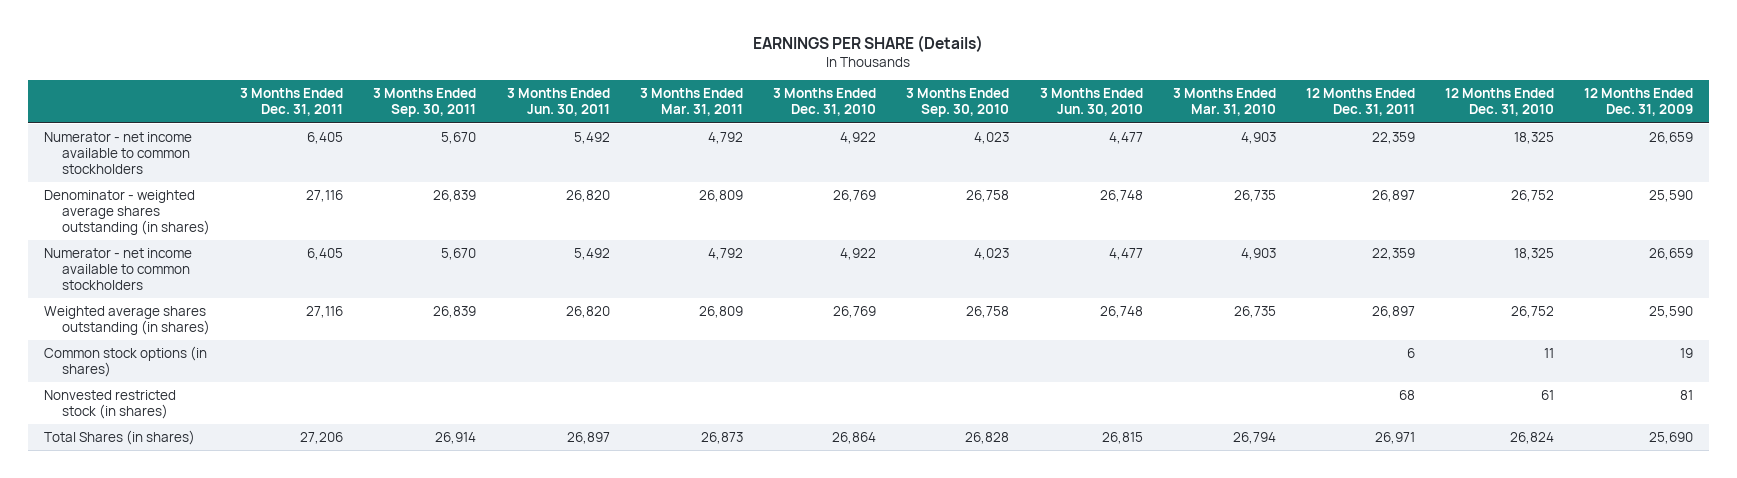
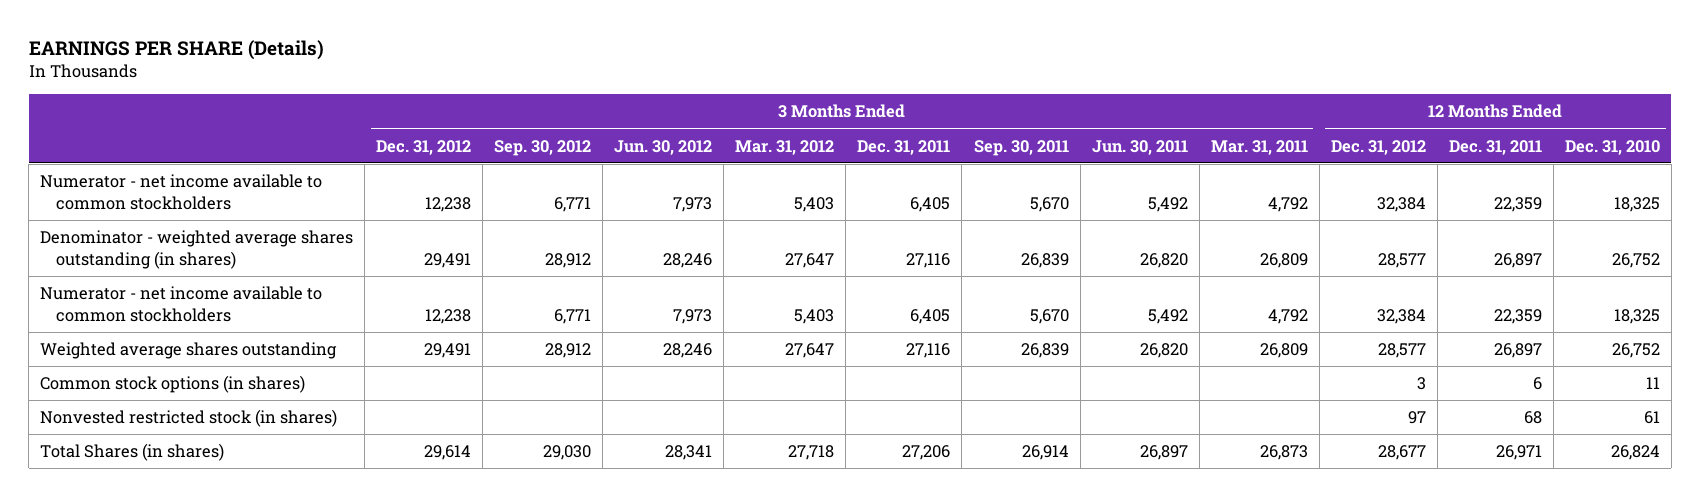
[773,88,877,117] 3 Months Ended Dec. 31, 2010 -> none
[906,88,1010,118] 3 Months Ended Sep. 30, 2010 -> none
[1039,88,1143,117] 3 Months Ended Jun. 30, 2010 -> none
[1172,88,1276,117] 3 Months Ended Mar. 31, 2010 -> none
[1584,88,1694,117] 12 Months Ended Dec. 31, 2009 -> none
none -> [376,139,472,155] Dec. 31, 2012
none -> [494,139,592,156] Sep. 30, 2012
none -> [614,139,713,155] Jun. 30, 2012
none -> [735,139,835,155] Mar. 31, 2012
none -> [1330,139,1426,155] Dec. 31, 2012
[43,306,211,335] Weighted average shares outstanding (in shares) -> [40,342,338,360] Weighted average shares outstanding

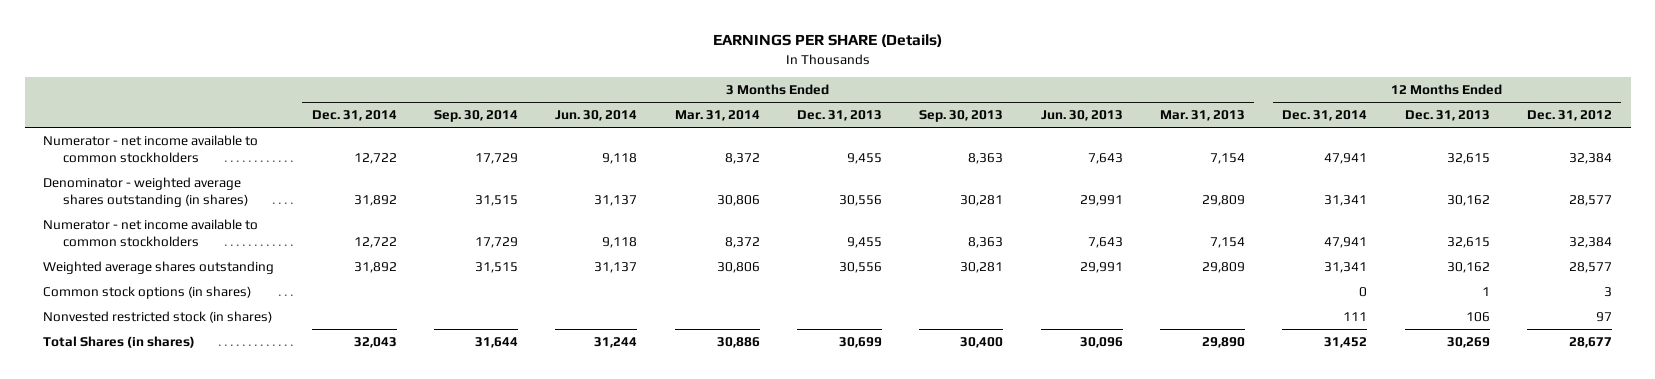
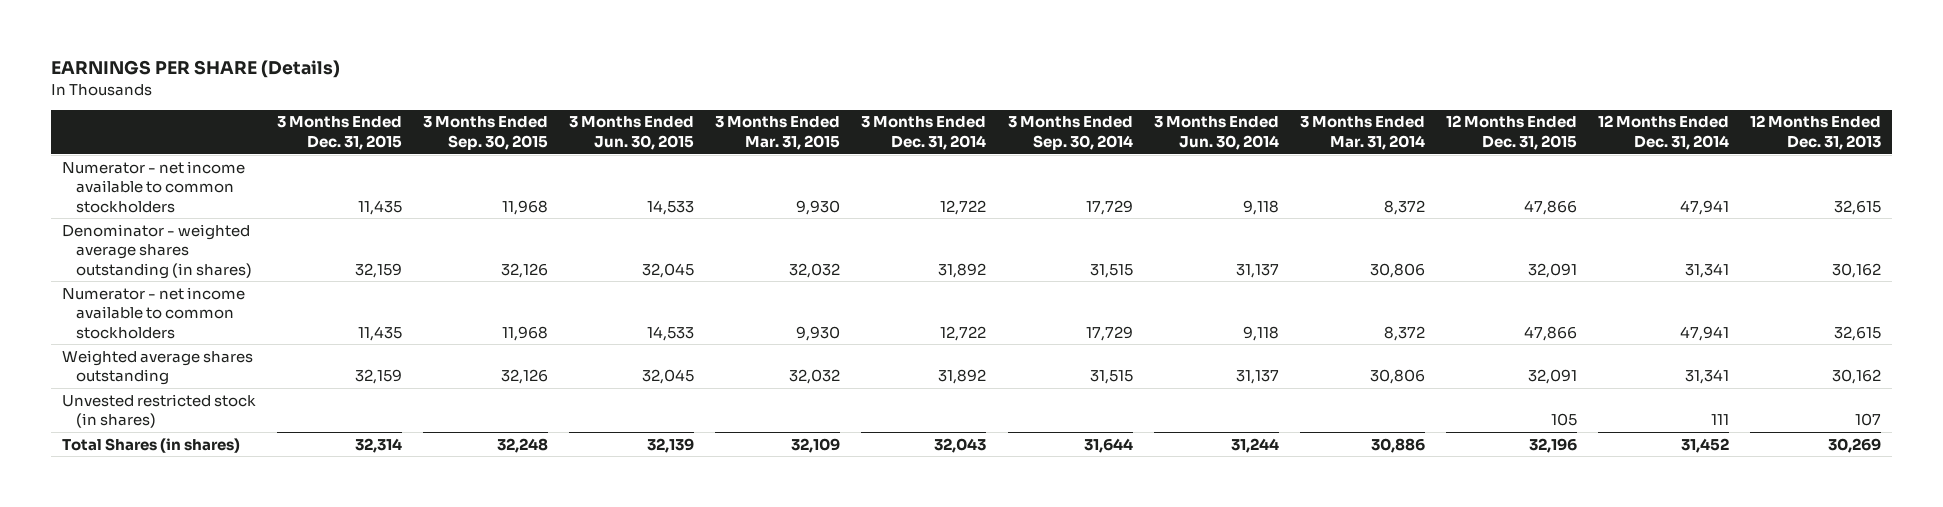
[796,110,882,122] Dec. 31, 2013 -> none
[919,110,1004,123] Sep. 30, 2013 -> none
[1040,110,1123,122] Jun. 30, 2013 -> none
[1159,110,1245,122] Mar. 31, 2013 -> none
[1526,110,1612,122] Dec. 31, 2012 -> none
none -> [276,116,402,150] 3 Months Ended Dec. 31, 2015
none -> [422,116,548,150] 3 Months Ended Sep. 30, 2015
none -> [569,116,695,150] 3 Months Ended Jun. 30, 2015
none -> [715,116,841,150] 3 Months Ended Mar. 31, 2015
none -> [1445,115,1577,150] 12 Months Ended Dec. 31, 2015
[43,285,252,299] Common stock options (in shares) -> none
[43,310,273,323] Nonvested restricted stock (in shares) -> [61,393,256,429] Unvested restricted stock (in shares)
[1465,311,1490,322] 106 -> [1855,413,1882,427] 107

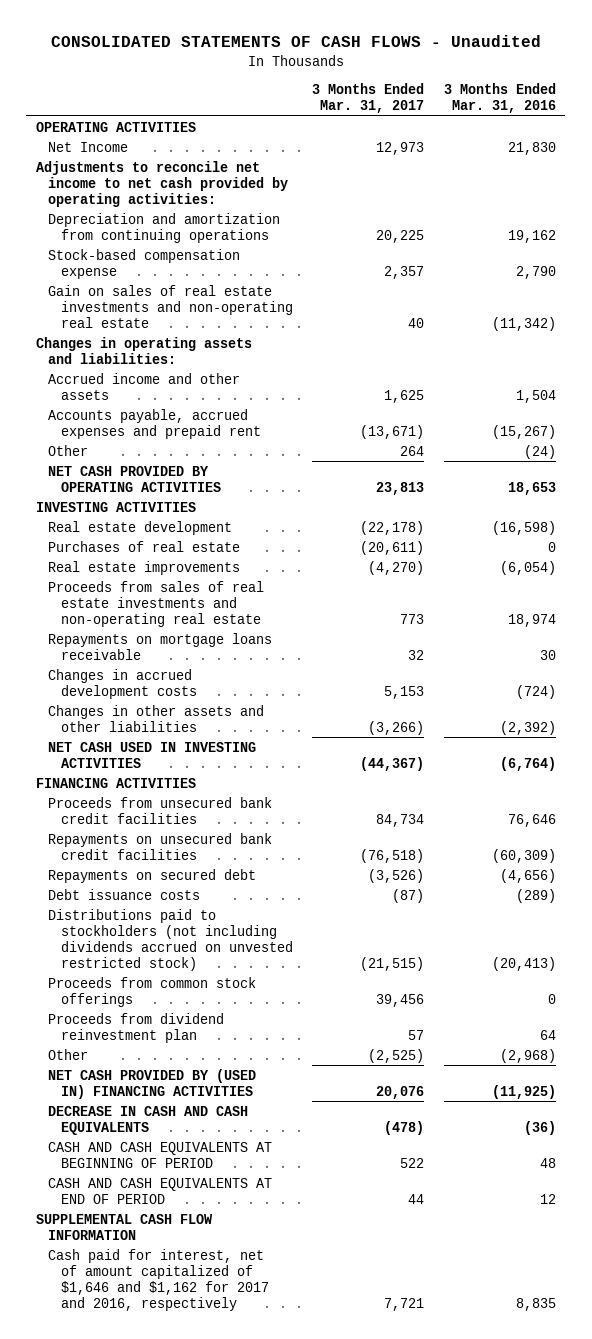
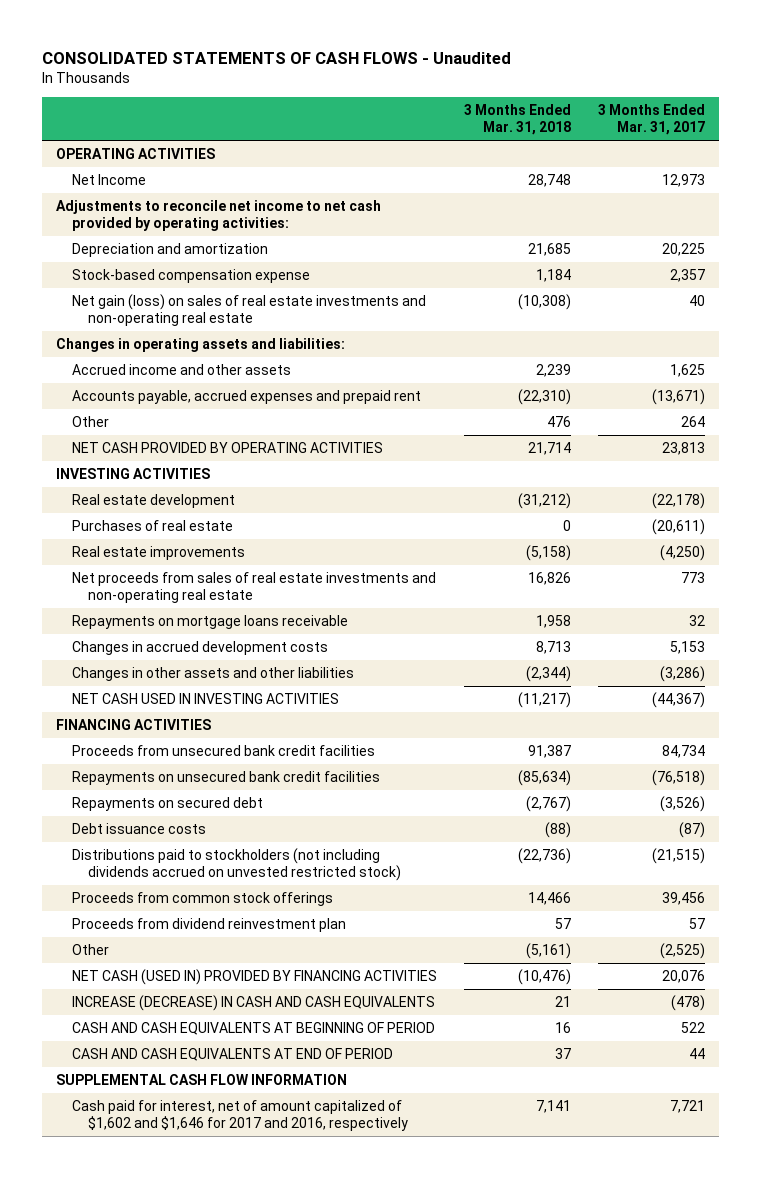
[443,83,556,114] 3 Months Ended Mar. 31, 2016 -> none
none -> [464,104,572,136] 3 Months Ended Mar. 31, 2018
[48,212,281,243] Depreciation and amortization from continuing operations -> [71,242,268,257] Depreciation and amortization
[48,284,294,328] Gain on sales of real estate investments and non-operating real estate -> [71,293,426,326] Net gain (loss) on sales of real estate investments and non-operating real estate
[368,560,425,575] (4,270) -> [660,544,706,561] (4,250)
[48,580,265,627] Proceeds from sales of real estate investments and non-operating real estate -> [71,571,436,603] Net proceeds from sales of real estate investments and non-operating real estate
[368,720,425,735] (3,266) -> [660,665,706,682] (3,286)
[48,1068,257,1099] NET CASH PROVIDED BY (USED IN) FINANCING ACTIVITIES -> [71,968,437,985] NET CASH (USED IN) PROVIDED BY FINANCING ACTIVITIES
[48,1105,249,1135] DECREASE IN CASH AND CASH EQUIVALENTS -> [71,994,435,1011] INCREASE (DECREASE) IN CASH AND CASH EQUIVALENTS
[48,1248,270,1311] Cash paid for interest, net of amount capitalized of $1,646 and $1,162 for 2017 and 2016, respectively -> [71,1099,408,1131] Cash paid for interest, net of amount capitalized of $1,602 and $1,646 for 2017 and 2016, respectively

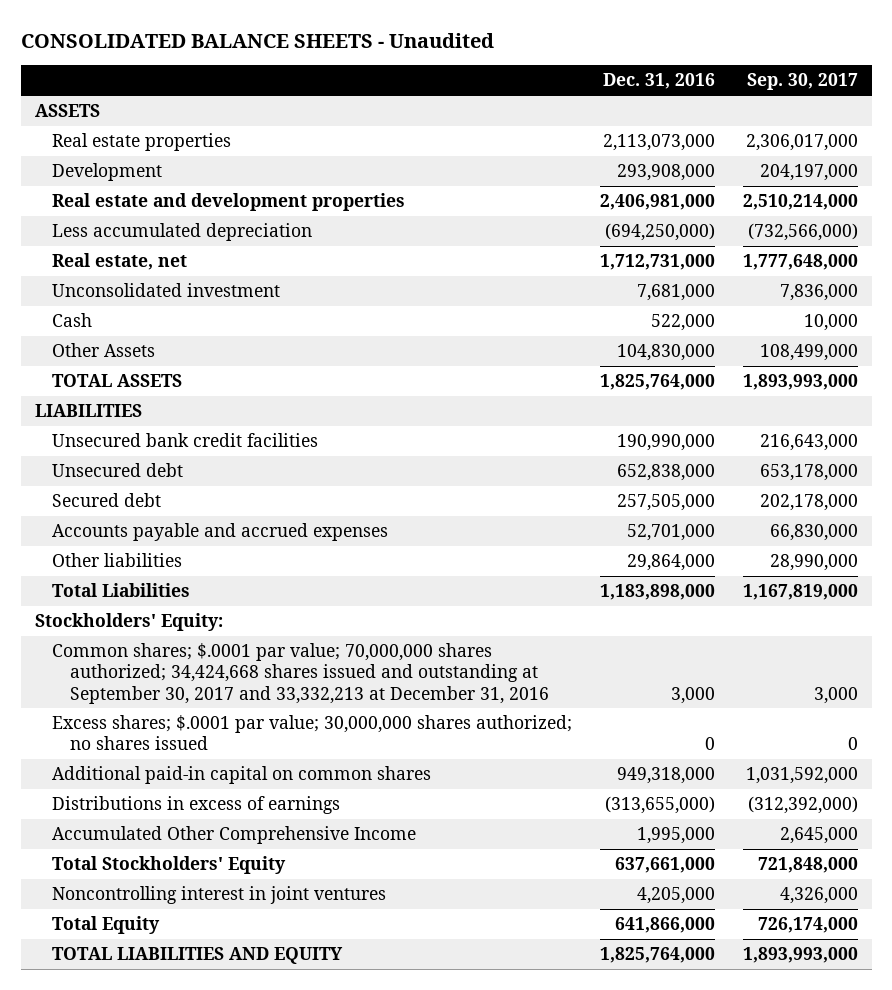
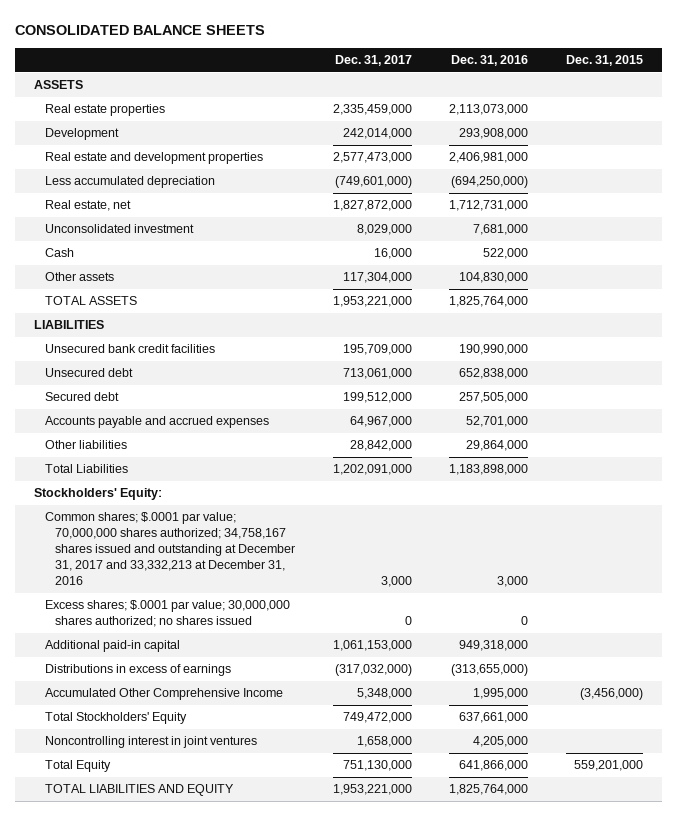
[20,32,494,48] CONSOLIDATED BALANCE SHEETS - Unaudited -> [15,25,266,36] CONSOLIDATED BALANCE SHEETS
[746,73,858,91] Sep. 30, 2017 -> none
none -> [334,55,412,67] Dec. 31, 2017
none -> [565,55,643,67] Dec. 31, 2015
[52,343,156,358] Other Assets -> [44,272,114,282] Other assets
[52,643,549,704] Common shares; $.0001 par value; 70,000,000 shares authorized; 34,424,668 shares issued and outstanding at September 30, 2017 and 33,332,213 at December 31, 2016 -> [44,512,295,586] Common shares; $.0001 par value; 70,000,000 shares authorized; 34,758,167 shares issued and outstanding at December 31, 2017 and 33,332,213 at December 31, 2016
[52,766,432,785] Additional paid-in capital on common shares -> [44,640,180,653] Additional paid-in capital

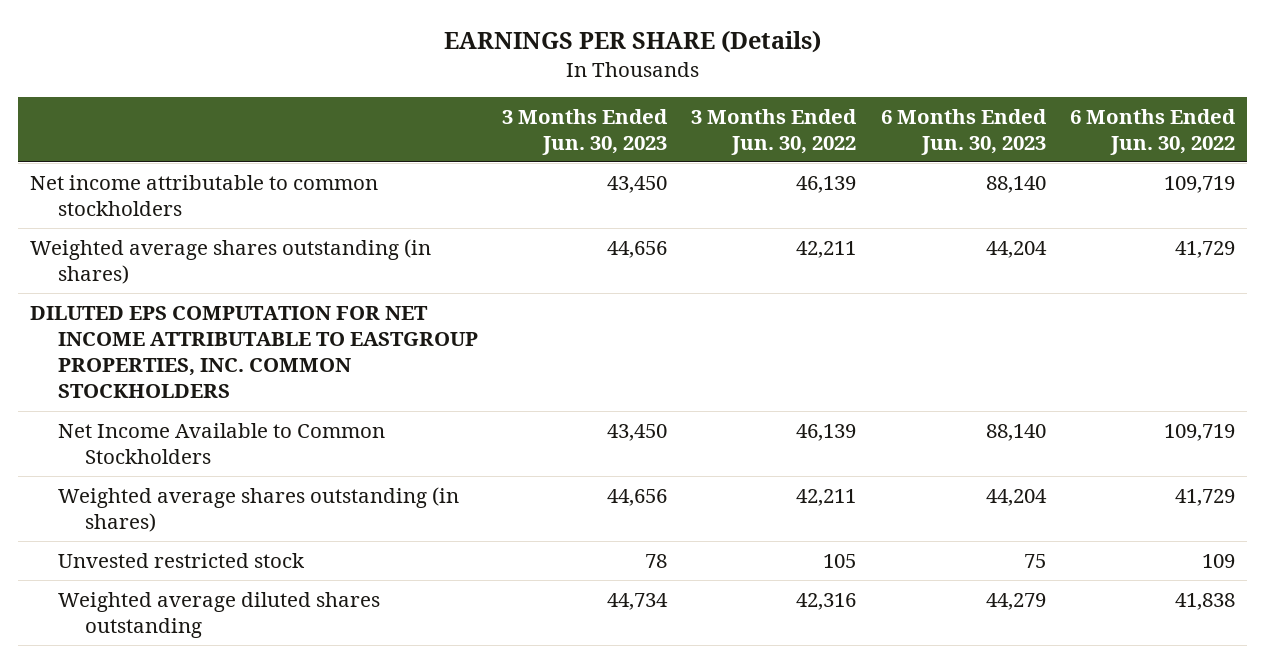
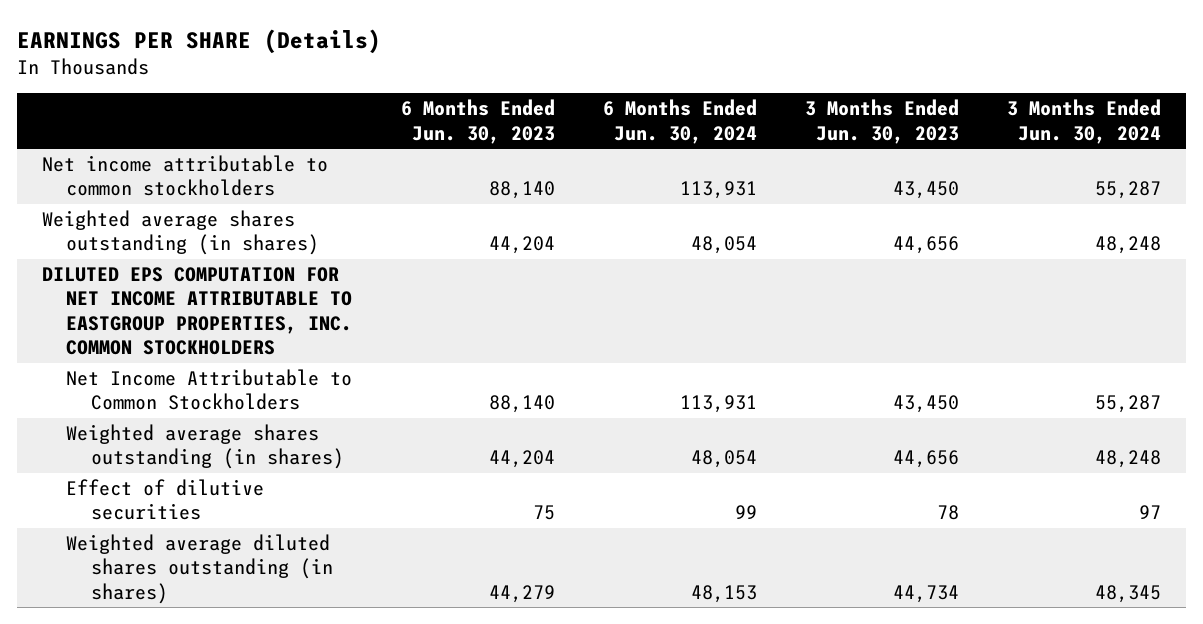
[691,108,858,155] 3 Months Ended Jun. 30, 2022 -> none
[1070,108,1237,155] 6 Months Ended Jun. 30, 2022 -> none
none -> [602,99,757,144] 6 Months Ended Jun. 30, 2024
none -> [1007,99,1162,144] 3 Months Ended Jun. 30, 2024
[57,422,385,464] Net Income Available to Common Stockholders -> [66,369,353,411] Net Income Attributable to Common Stockholders
[57,552,305,568] Unvested restricted stock -> [66,479,265,521] Effect of dilutive securities
[57,591,380,638] Weighted average diluted shares outstanding -> [66,534,333,604] Weighted average diluted shares outstanding (in shares)

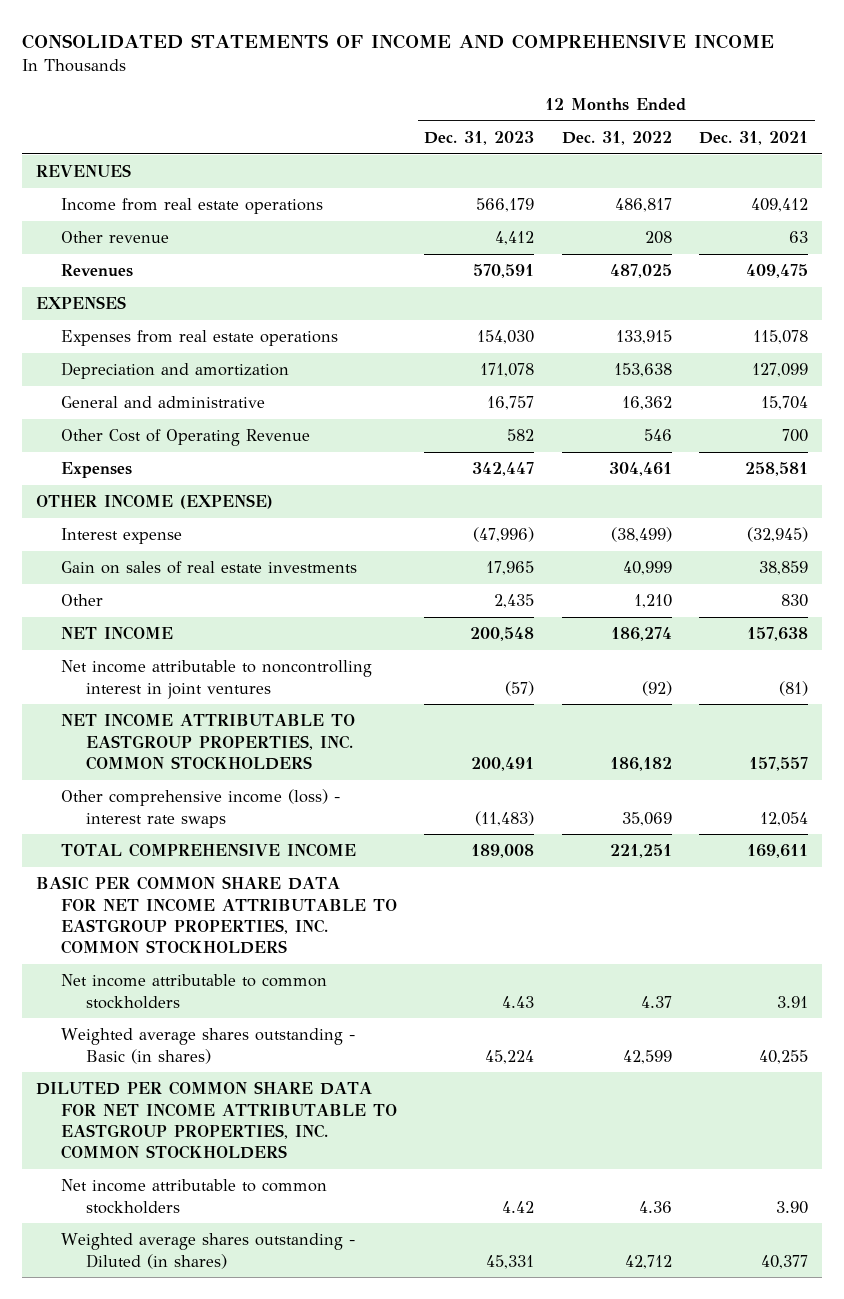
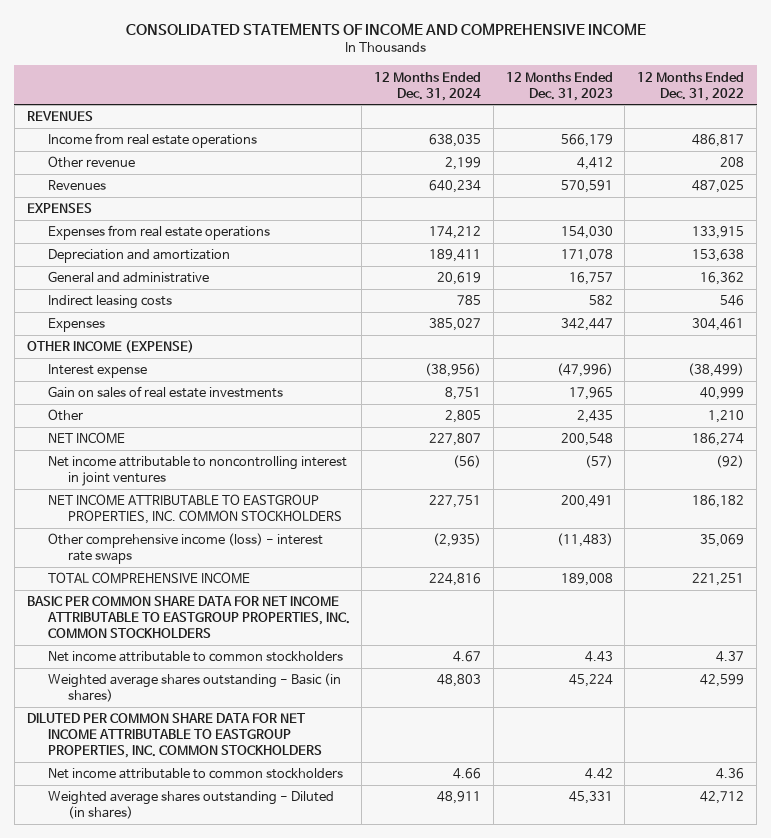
[699,130,809,145] Dec. 31, 2021 -> none
none -> [374,71,482,101] 12 Months Ended Dec. 31, 2024
[61,429,311,447] Other Cost of Operating Revenue -> [47,295,172,310] Indirect leasing costs

